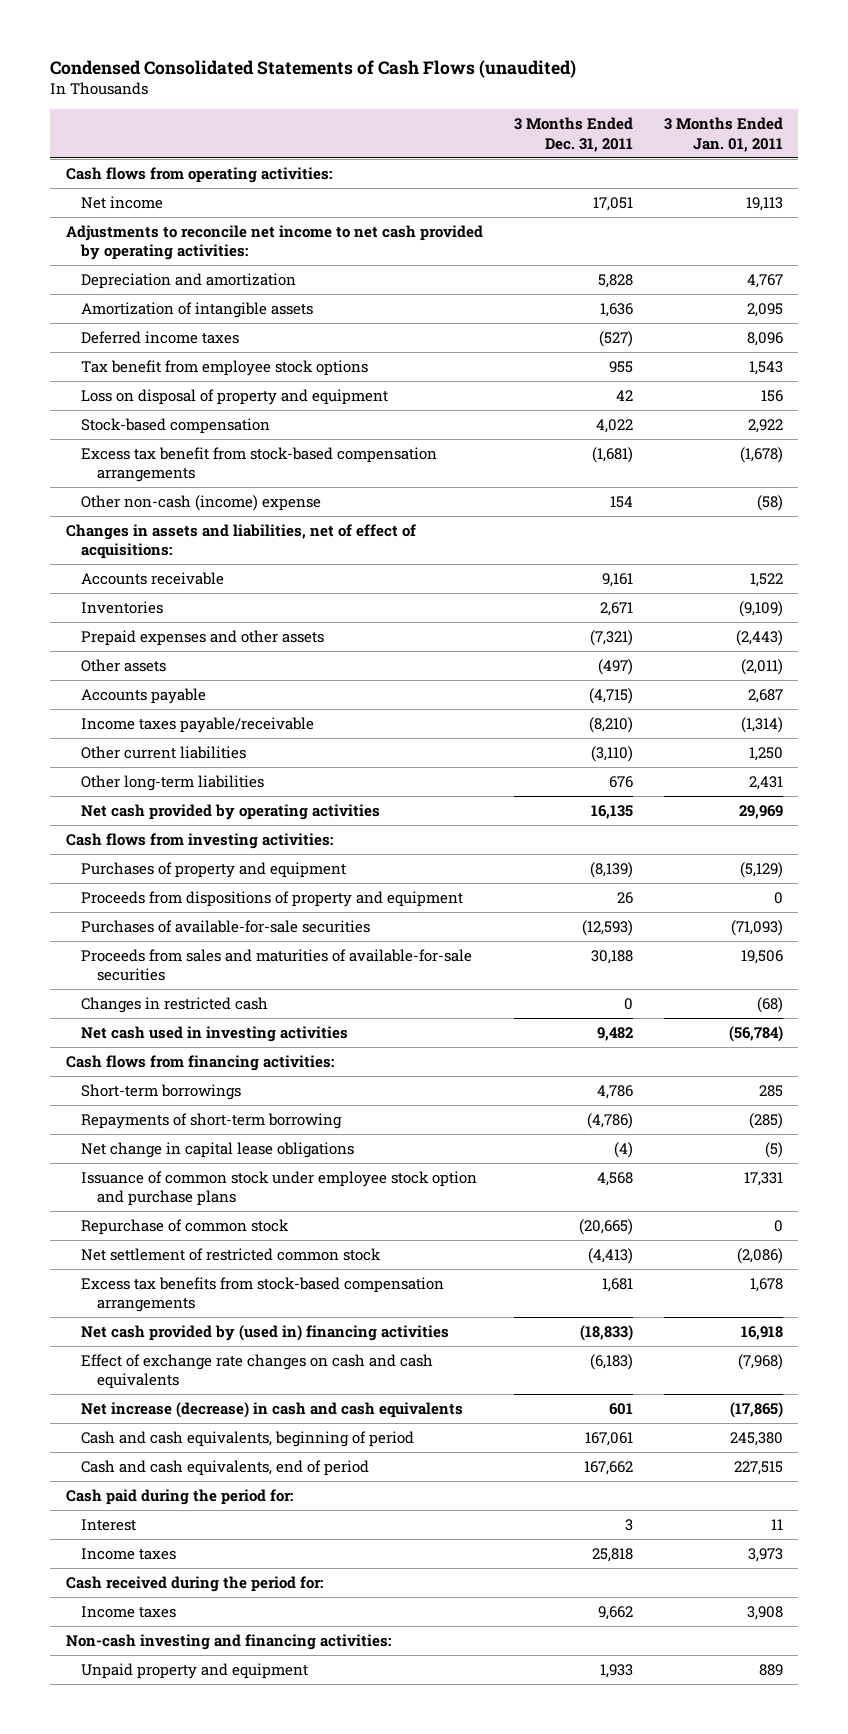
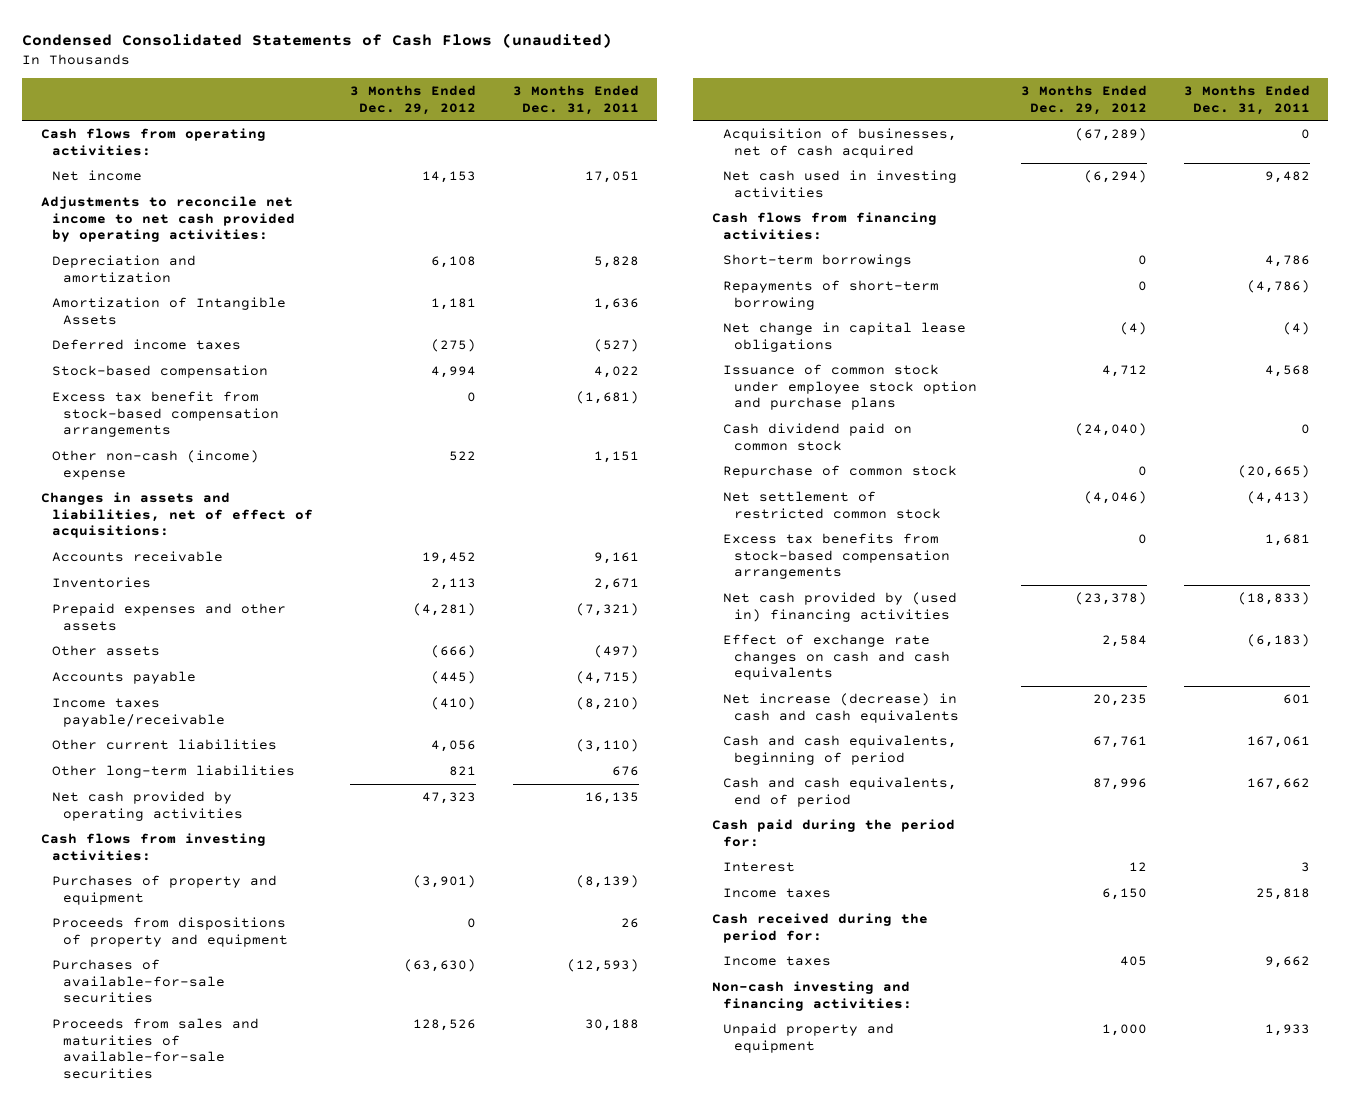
[663,117,783,152] 3 Months Ended Jan. 01, 2011 -> none
none -> [349,85,476,115] 3 Months Ended Dec. 29, 2012
[81,301,314,318] Amortization of intangible assets -> [51,297,286,325] Amortization of Intangible Assets
[81,359,369,376] Tax benefit from employee stock options -> none
[81,388,389,405] Loss on disposal of property and equipment -> none
[609,495,633,508] 154 -> [593,451,639,464] 1,151
[81,996,269,1013] Changes in restricted cash -> none
none -> [722,128,957,158] Acquisition of businesses, net of cash acquired
none -> [722,423,912,451] Cash dividend paid on common stock

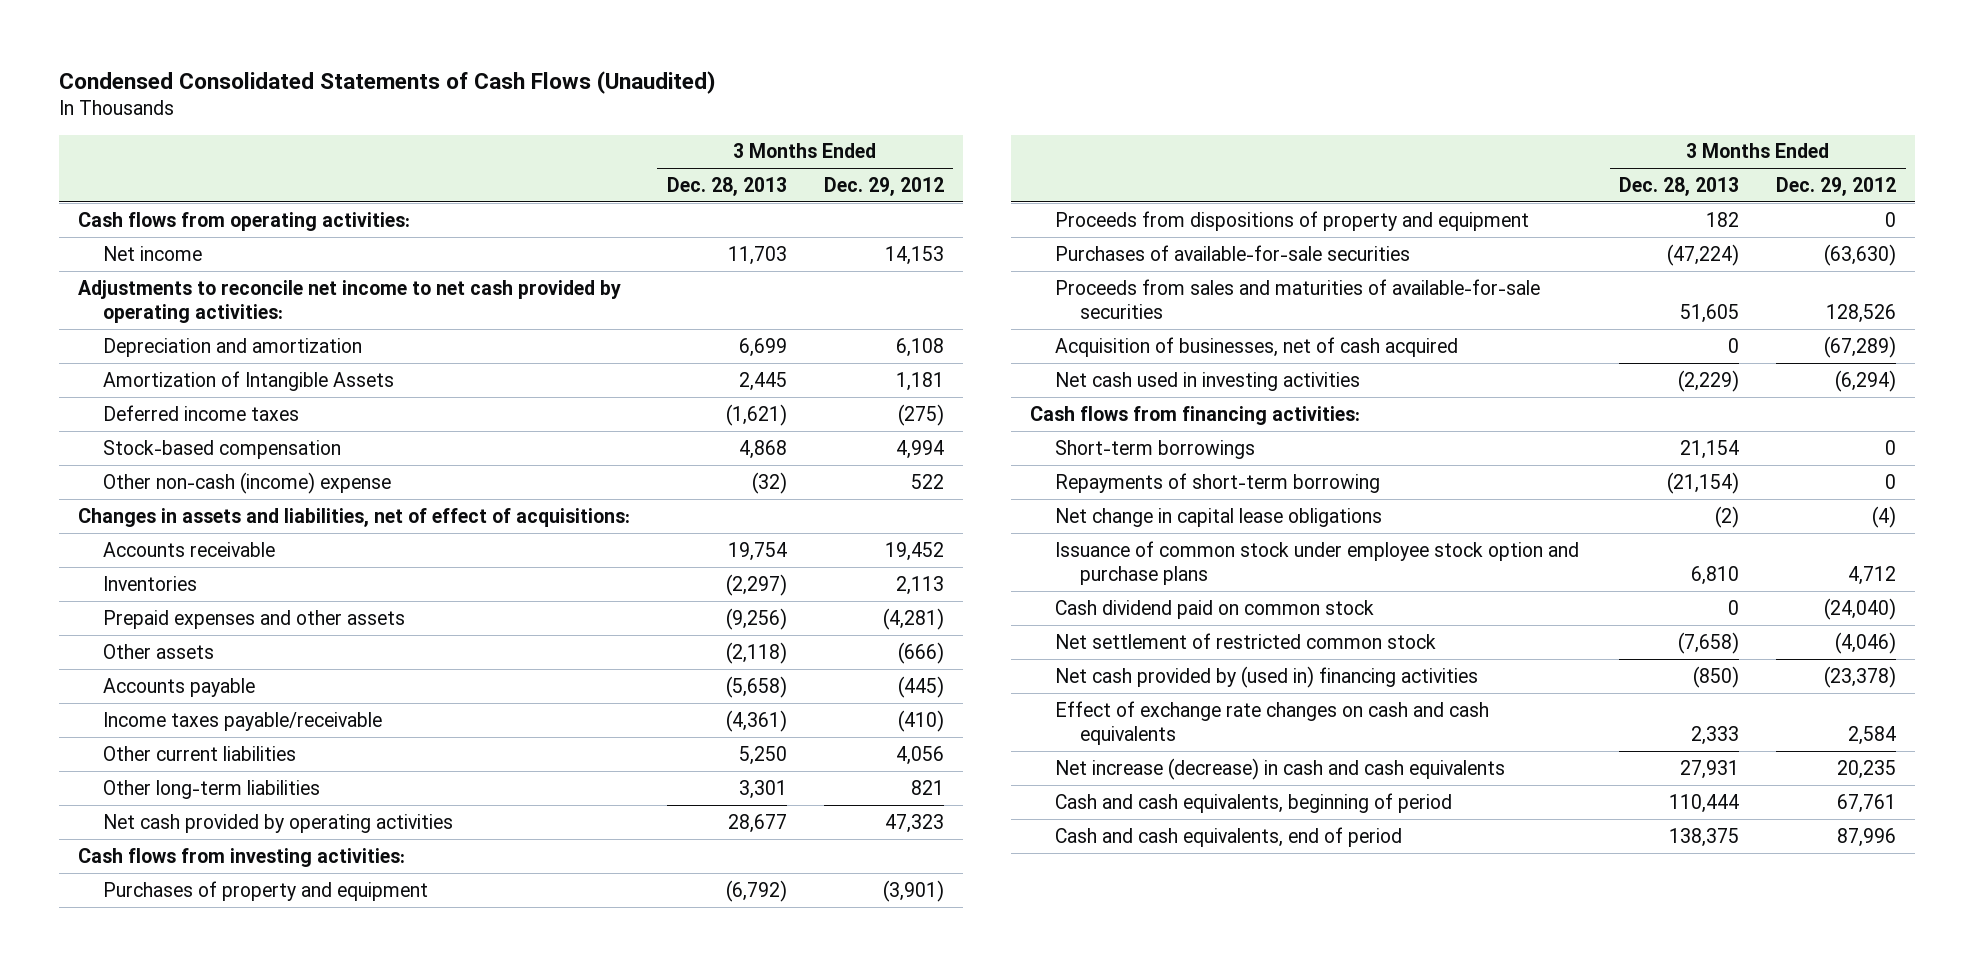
[22,32,613,48] Condensed Consolidated Statements of Cash Flows (unaudited) -> [58,71,716,95] Condensed Consolidated Statements of Cash Flows (Unaudited)
[512,85,639,115] 3 Months Ended Dec. 31, 2011 -> none
none -> [666,176,787,196] Dec. 28, 2013
[51,391,280,438] Excess tax benefit from stock-based compensation arrangements -> none
[722,465,957,479] Repurchase of common stock -> none
[722,533,950,580] Excess tax benefits from stock-based compensation arrangements -> none
[711,819,955,847] Cash paid during the period for: -> none
[722,862,795,873] Interest -> none
[722,888,831,899] Income taxes -> none
[711,913,928,943] Cash received during the period for: -> none
[722,956,831,967] Income taxes -> none
[711,981,912,1011] Non-cash investing and financing activities: -> none
[722,1023,894,1053] Unpaid property and equipment -> none

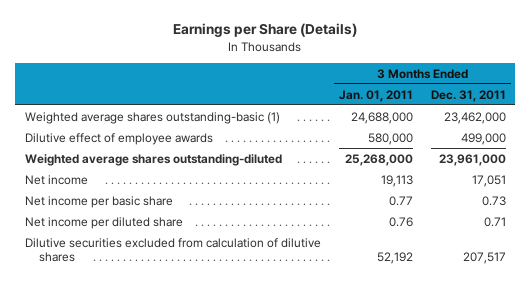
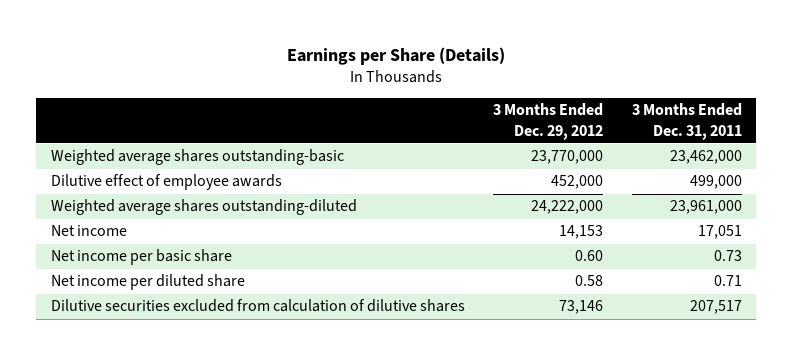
[338,89,413,102] Jan. 01, 2011 -> none
none -> [493,103,604,140] 3 Months Ended Dec. 29, 2012
[24,111,280,124] Weighted average shares outstanding-basic (1) -> [50,149,344,166] Weighted average shares outstanding-basic

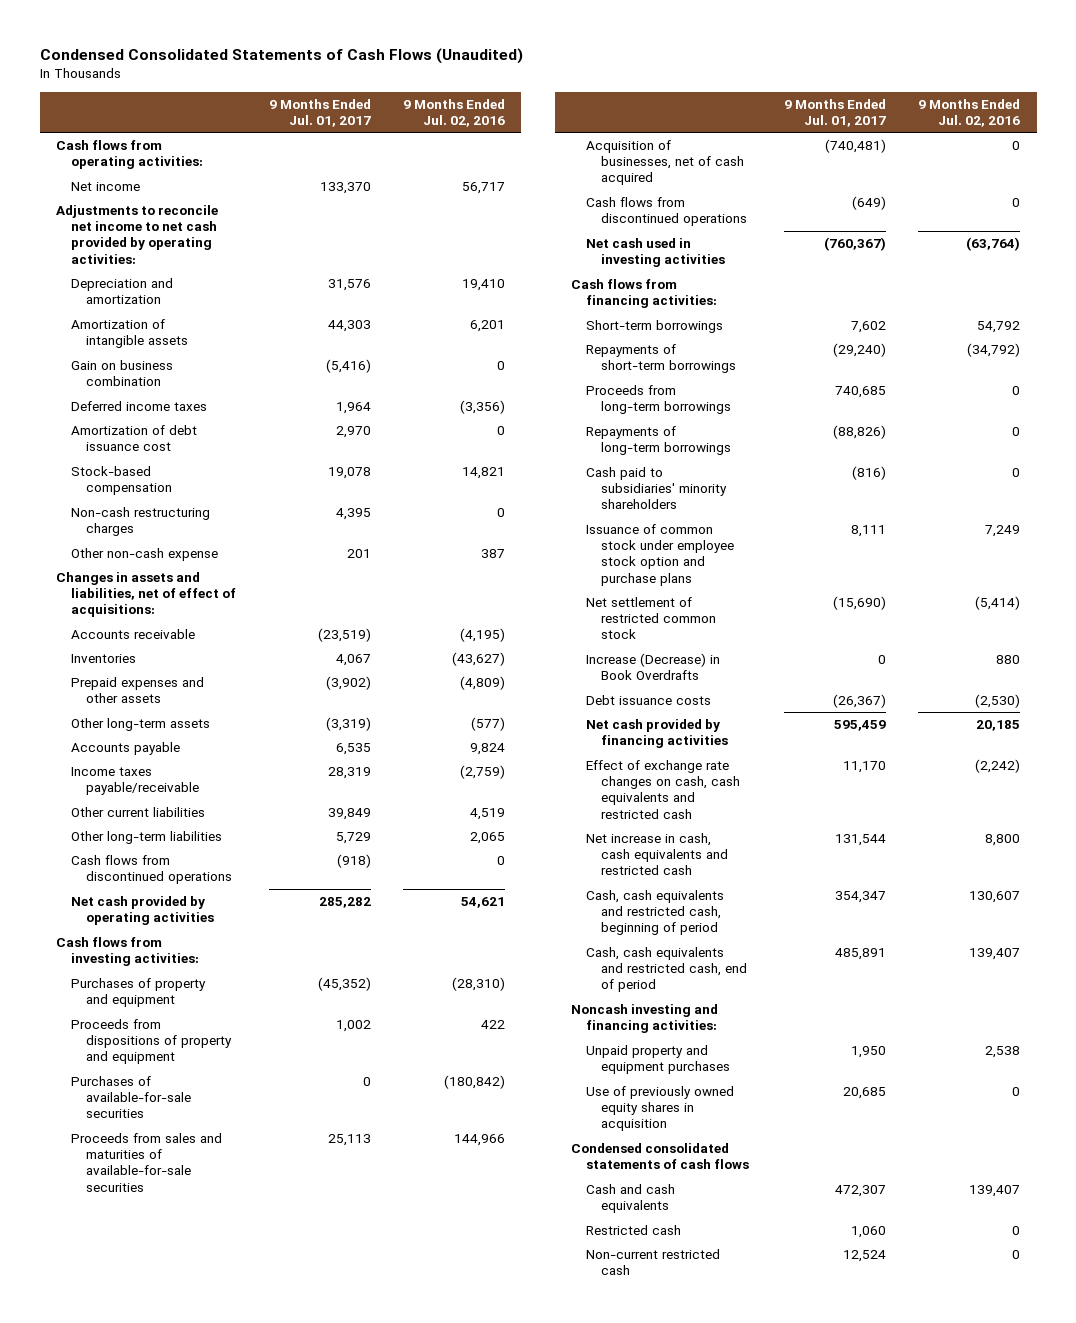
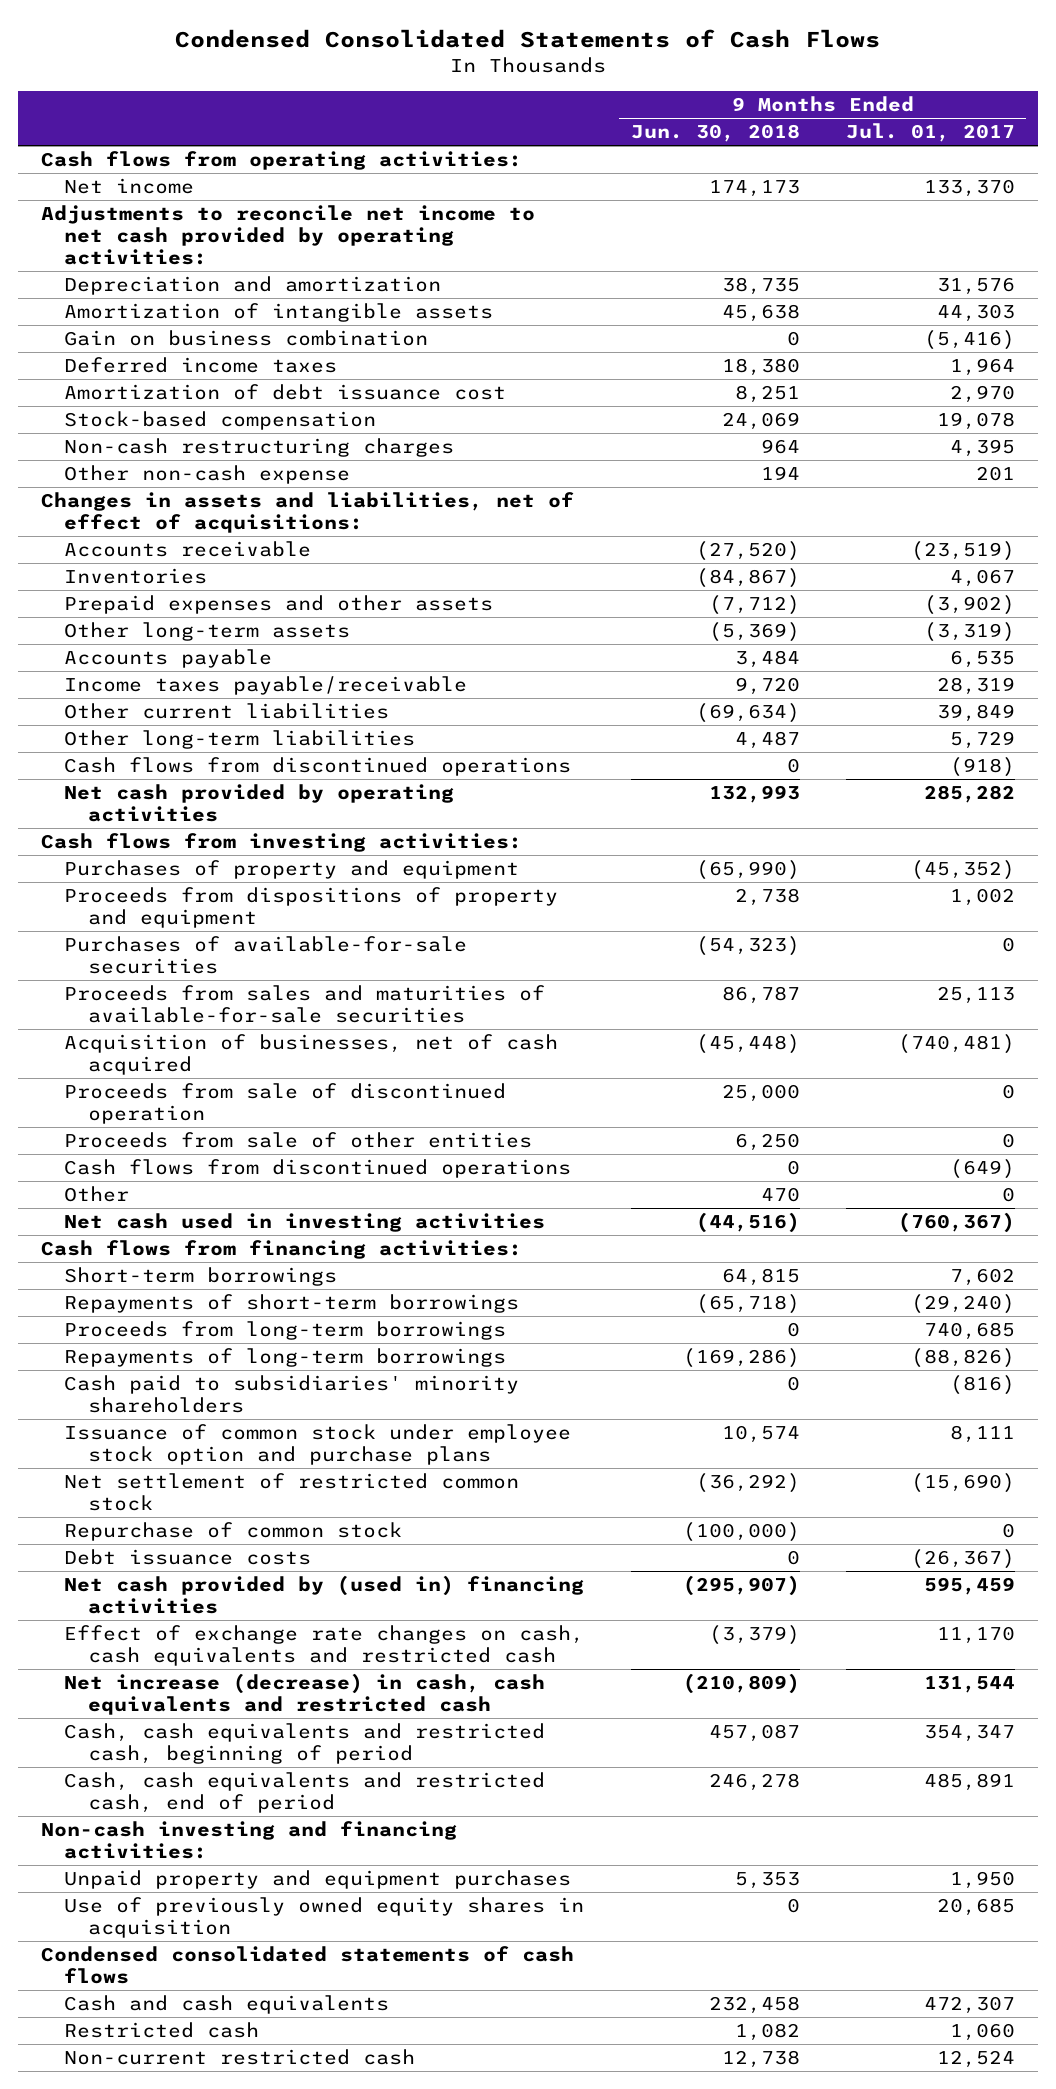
[39,48,523,65] Condensed Consolidated Statements of Cash Flows (Unaudited) -> [174,29,880,49] Condensed Consolidated Statements of Cash Flows
[403,98,506,127] 9 Months Ended Jul. 02, 2016 -> none
none -> [630,124,800,143] Jun. 30, 2018
none -> [64,1083,507,1125] Proceeds from sale of discontinued operation
none -> [64,1132,533,1149] Proceeds from sale of other entities
none -> [64,1186,130,1203] Other
[586,652,721,681] Increase (Decrease) in Book Overdrafts -> none
none -> [64,1522,403,1542] Repurchase of common stock
[586,718,729,749] Net cash provided by financing activities -> [64,1575,585,1615] Net cash provided by (used in) financing activities
[586,832,729,876] Net increase in cash, cash equivalents and restricted cash -> [64,1673,546,1716] Net increase (decrease) in cash, cash equivalents and restricted cash
[571,1003,719,1034] Noncash investing and financing activities: -> [41,1821,458,1860] Non-cash investing and financing activities:

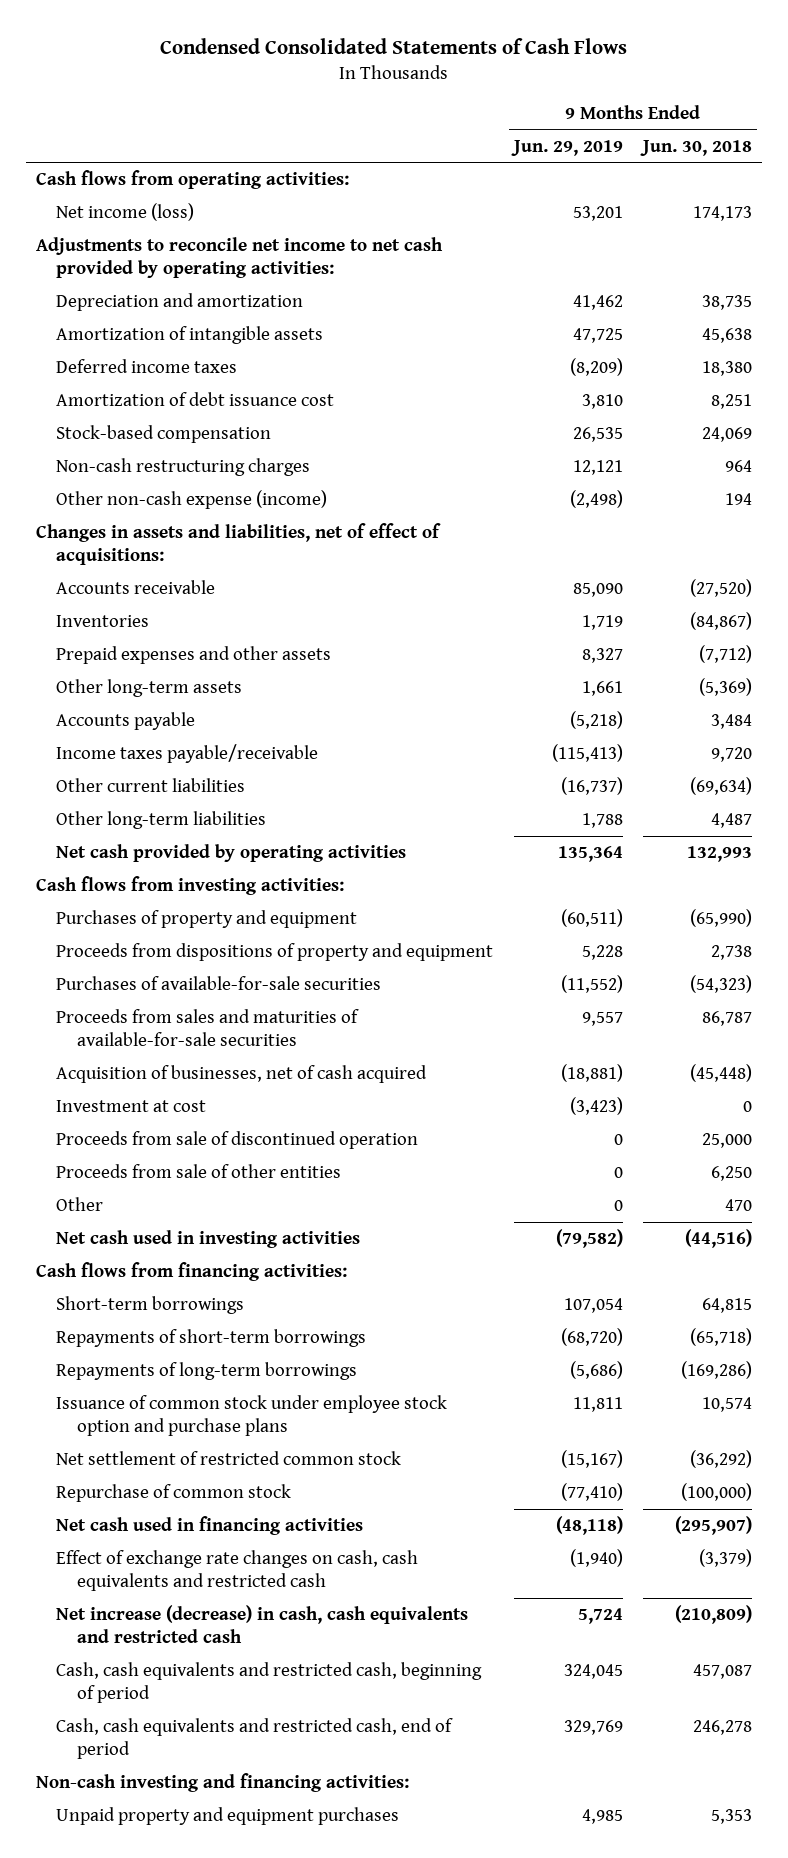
[845,123,1015,143] Jul. 01, 2017 -> none
none -> [510,139,623,156] Jun. 29, 2019
[64,178,195,195] Net income -> [56,203,195,222] Net income (loss)
[64,330,429,347] Gain on business combination -> none
[64,465,351,485] Other non-cash expense -> [56,490,328,510] Other non-cash expense (income)
[64,757,572,777] Cash flows from discontinued operations -> none
none -> [56,1100,207,1113] Investment at cost
[64,1159,572,1179] Cash flows from discontinued operations -> none
[64,1321,507,1341] Proceeds from long-term borrowings -> none
[64,1375,520,1414] Cash paid to subsidiaries' minority shareholders -> none
[64,1549,312,1566] Debt issuance costs -> none
[64,1575,585,1615] Net cash provided by (used in) financing activities -> [56,1516,364,1536] Net cash used in financing activities
[64,1897,585,1939] Use of previously owned equity shares in acquisition -> none
[41,1946,575,1985] Condensed consolidated statements of cash flows -> none
[64,1995,390,2015] Cash and cash equivalents -> none
[64,2022,260,2039] Restricted cash -> none
[64,2049,416,2066] Non-current restricted cash -> none

